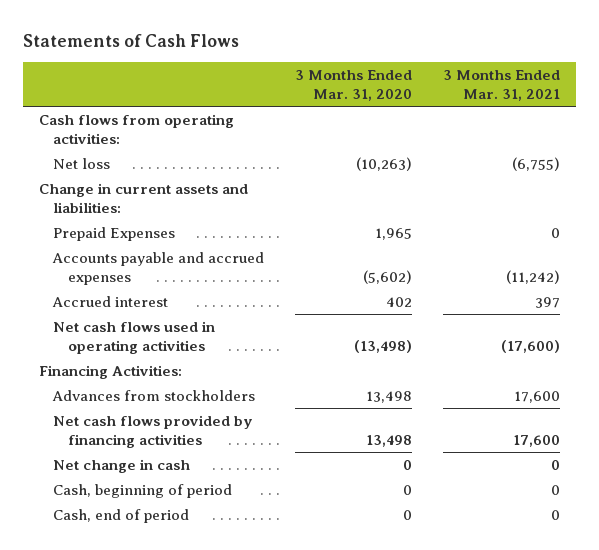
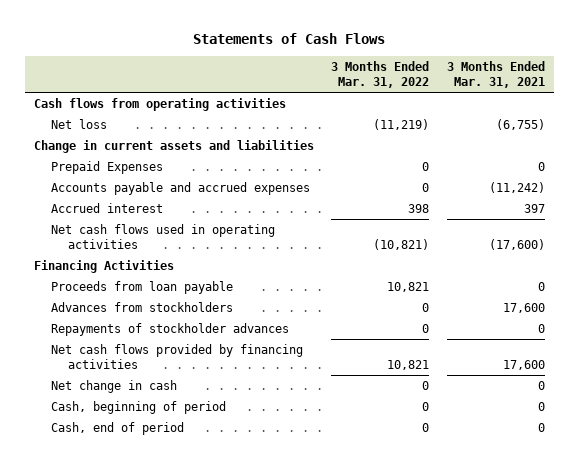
[295,70,413,101] 3 Months Ended Mar. 31, 2020 -> none
none -> [331,60,430,88] 3 Months Ended Mar. 31, 2022
[38,113,234,144] Cash flows from operating activities: -> [33,97,286,111] Cash flows from operating activities
[38,182,248,213] Change in current assets and liabilities: -> [33,139,314,153] Change in current assets and liabilities
[38,364,182,379] Financing Activities: -> [33,259,174,273] Financing Activities
none -> [51,280,234,294] Proceeds from loan payable
none -> [51,322,290,336] Repayments of stockholder advances

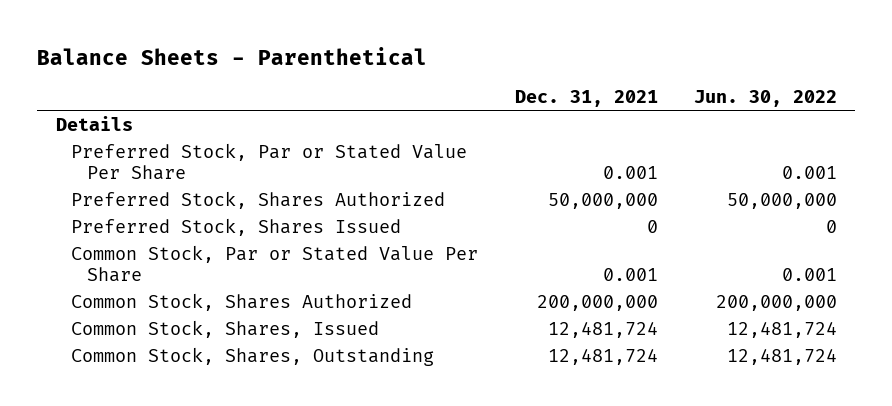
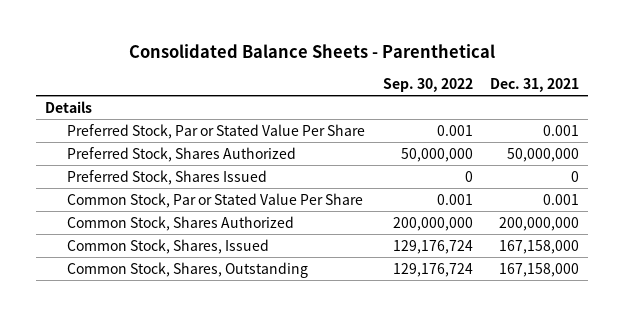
[37,46,428,65] Balance Sheets - Parenthetical -> [129,43,496,58] Consolidated Balance Sheets - Parenthetical
[693,89,837,107] Jun. 30, 2022 -> none
none -> [382,77,473,92] Sep. 30, 2022
[547,321,658,338] 12,481,724 -> [499,239,580,254] 167,158,000
[547,348,658,365] 12,481,724 -> [499,262,580,277] 167,158,000

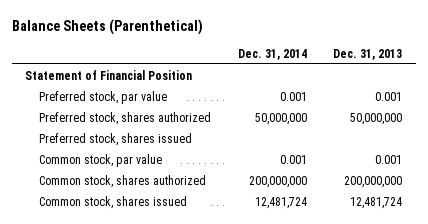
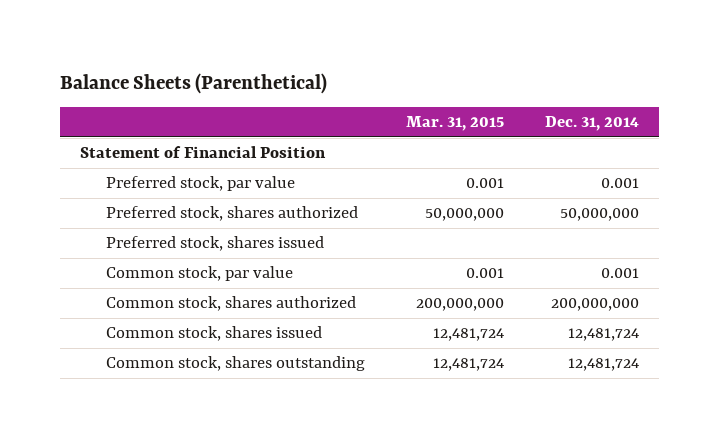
[333,48,403,60] Dec. 31, 2013 -> none
none -> [406,116,505,132] Mar. 31, 2015
none -> [106,356,366,372] Common stock, shares outstanding

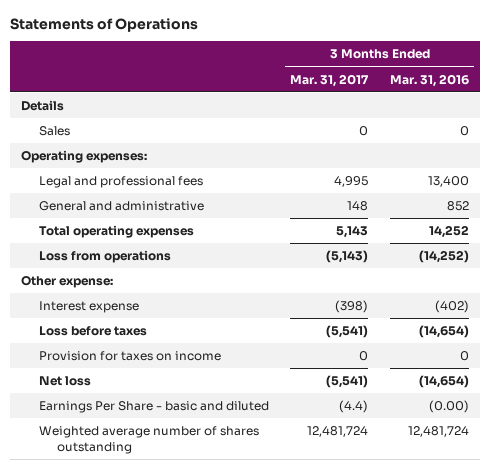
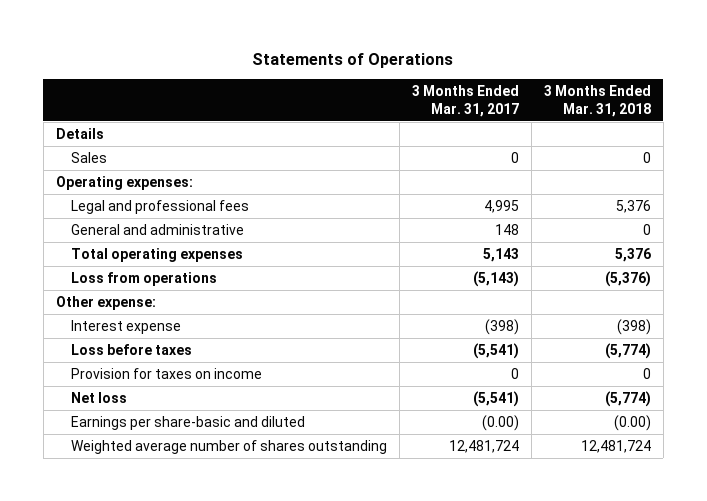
[390,73,470,87] Mar. 31, 2016 -> none
none -> [543,85,651,117] 3 Months Ended Mar. 31, 2018
[38,401,269,414] Earnings Per Share - basic and diluted -> [71,416,306,431] Earnings per share-basic and diluted
[339,400,369,414] (4.4) -> [482,415,520,432] (0.00)

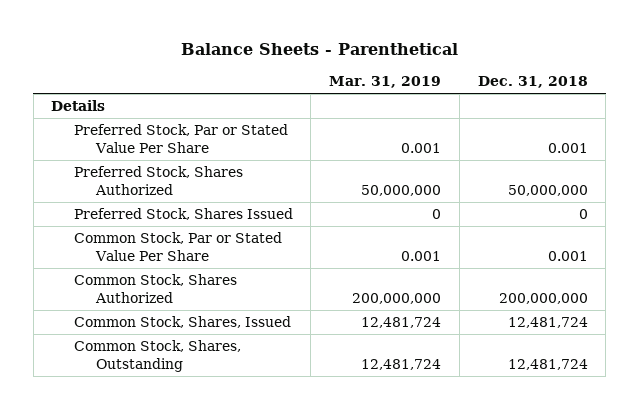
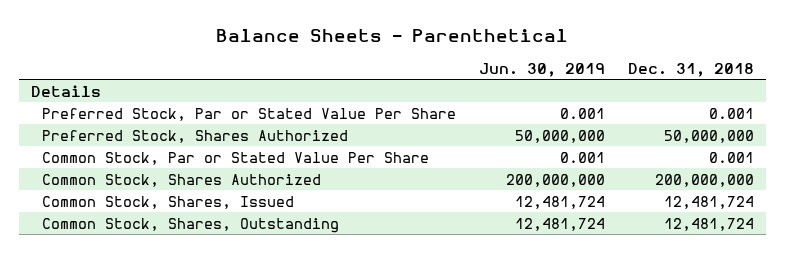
[329,76,442,89] Mar. 31, 2019 -> none
none -> [479,62,606,77] Jun. 30, 2019
[73,208,293,221] Preferred Stock, Shares Issued -> none

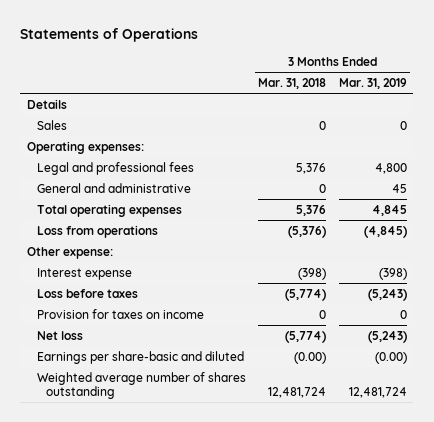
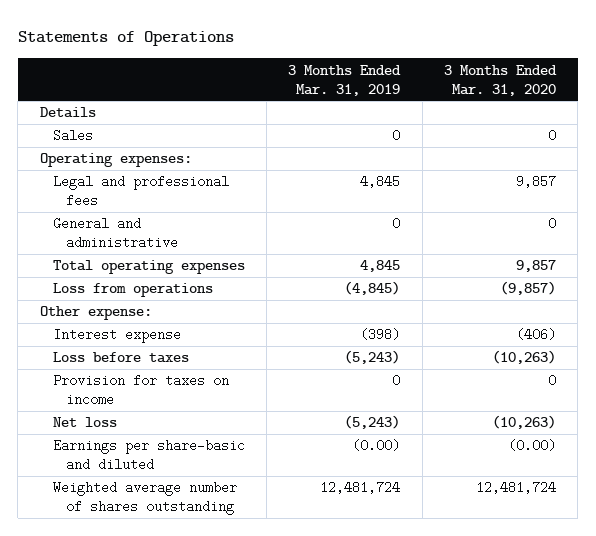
[258,77,327,89] Mar. 31, 2018 -> none
none -> [443,64,557,96] 3 Months Ended Mar. 31, 2020
[375,162,408,174] 4,800 -> [360,175,401,189] 4,845
[392,183,408,193] 45 -> [392,217,401,231] 0

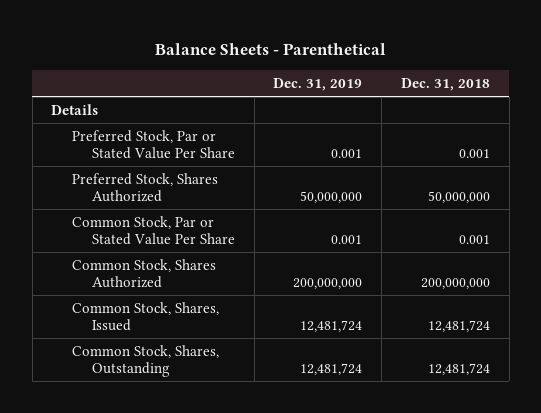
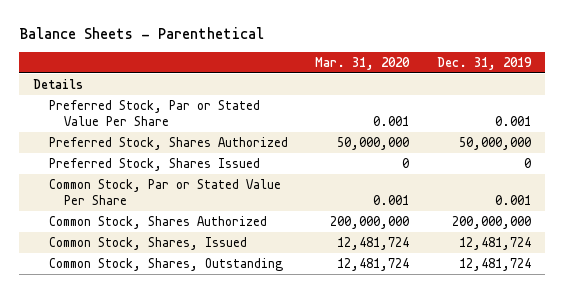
[400,77,490,91] Dec. 31, 2018 -> none
none -> [315,56,411,70] Mar. 31, 2020
none -> [48,157,260,171] Preferred Stock, Shares Issued

